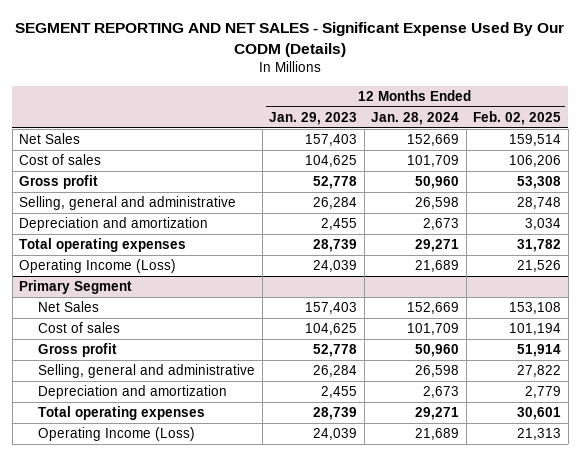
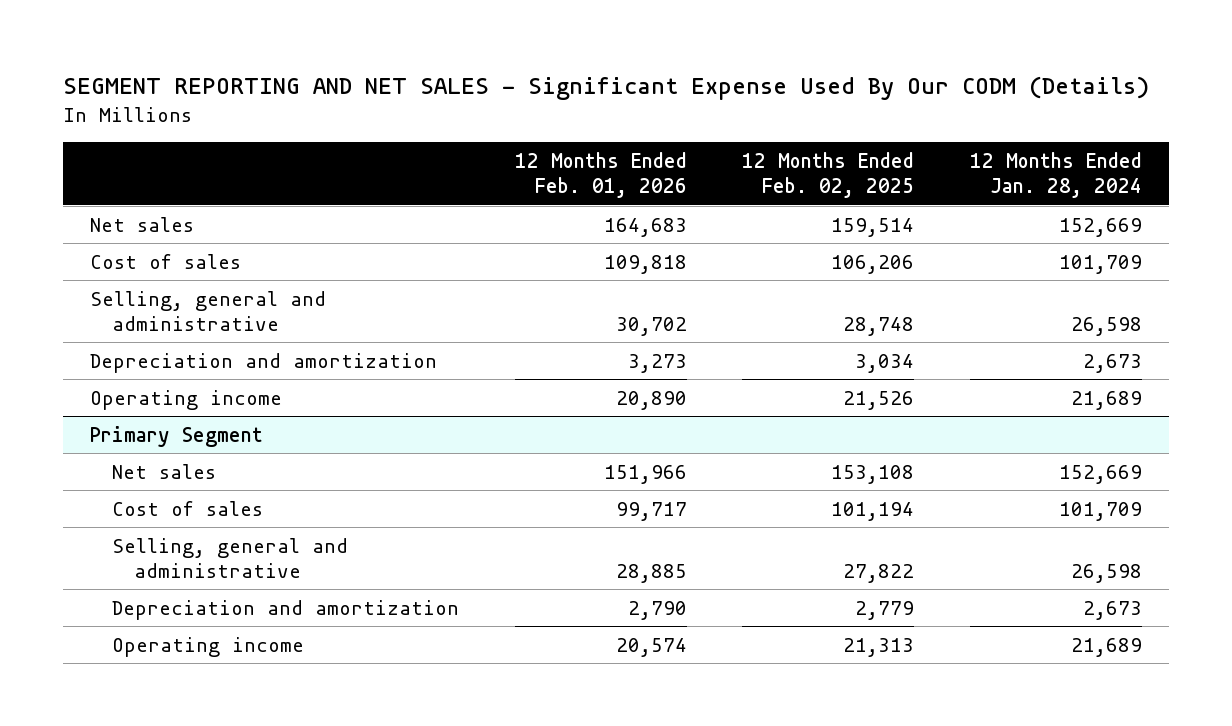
[269,112,358,126] Jan. 29, 2023 -> none
none -> [514,152,687,199] 12 Months Ended Feb. 01, 2026
[19,133,81,145] Net Sales -> [90,216,195,232] Net sales
[19,175,99,190] Gross profit -> none
[19,238,187,253] Total operating expenses -> none
[19,259,177,274] Operating Income (Loss) -> [90,389,283,410] Operating income
[38,301,100,313] Net Sales -> [112,463,217,479] Net sales
[38,343,118,358] Gross profit -> none
[38,406,206,421] Total operating expenses -> none
[38,427,196,442] Operating Income (Loss) -> [112,636,305,657] Operating income

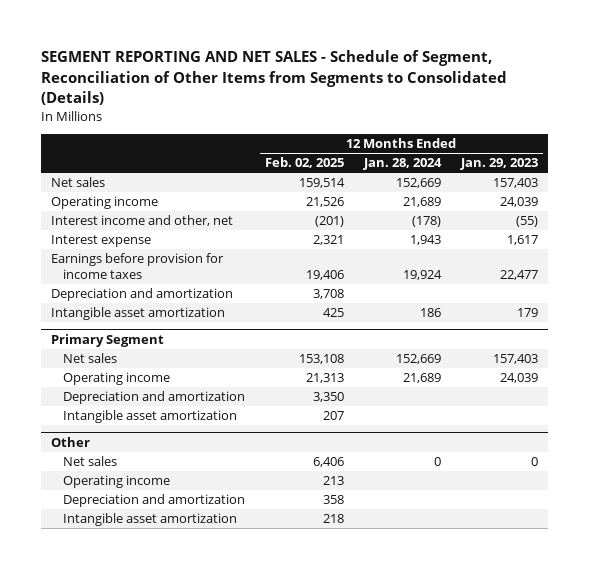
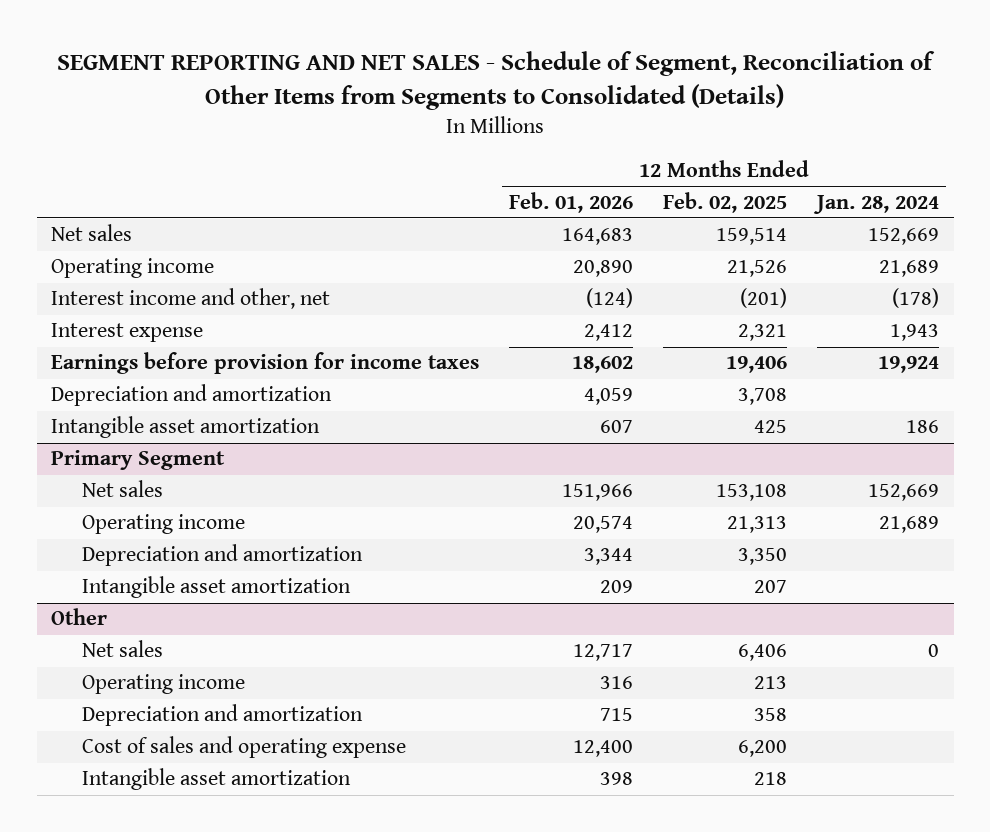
[459,158,538,171] Jan. 29, 2023 -> none
none -> [509,191,634,213] Feb. 01, 2026
none -> [81,736,406,759] Cost of sales and operating expense

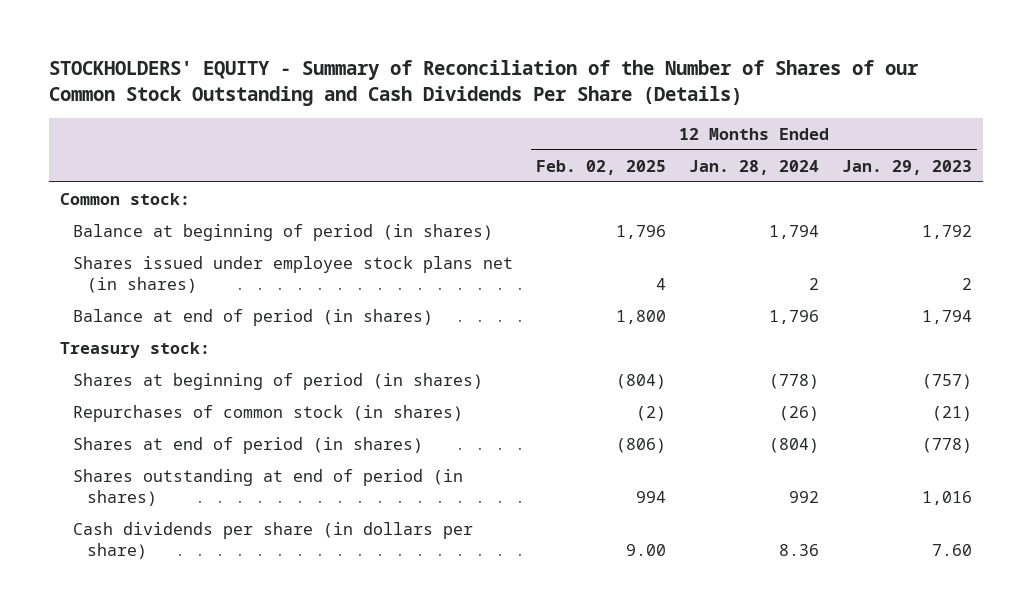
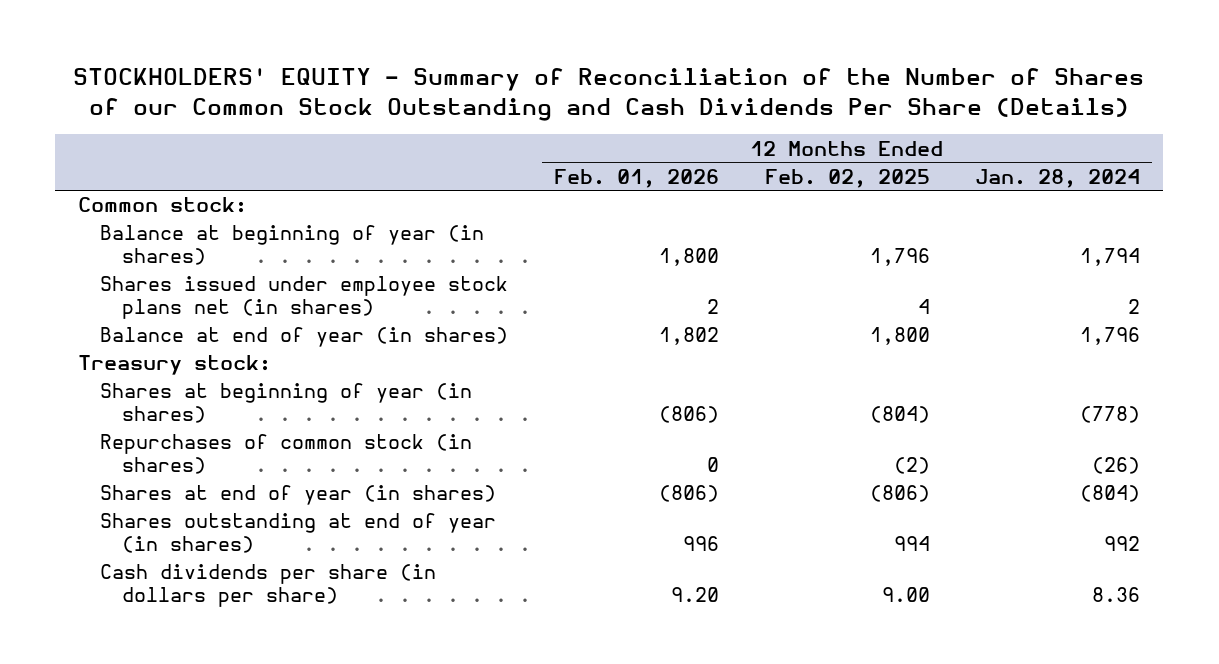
[841,159,972,175] Jan. 29, 2023 -> none
none -> [553,168,719,188] Feb. 01, 2026
[73,224,494,242] Balance at beginning of period (in shares) -> [99,225,484,265] Balance at beginning of year (in shares)
[73,309,434,327] Balance at end of period (in shares) -> [99,327,508,348] Balance at end of year (in shares)
[73,373,484,391] Shares at beginning of period (in shares) -> [99,383,472,423] Shares at beginning of year (in shares)
[73,437,424,455] Shares at end of period (in shares) -> [99,485,496,506] Shares at end of year (in shares)
[73,469,464,507] Shares outstanding at end of period (in shares) -> [99,513,496,553] Shares outstanding at end of year (in shares)

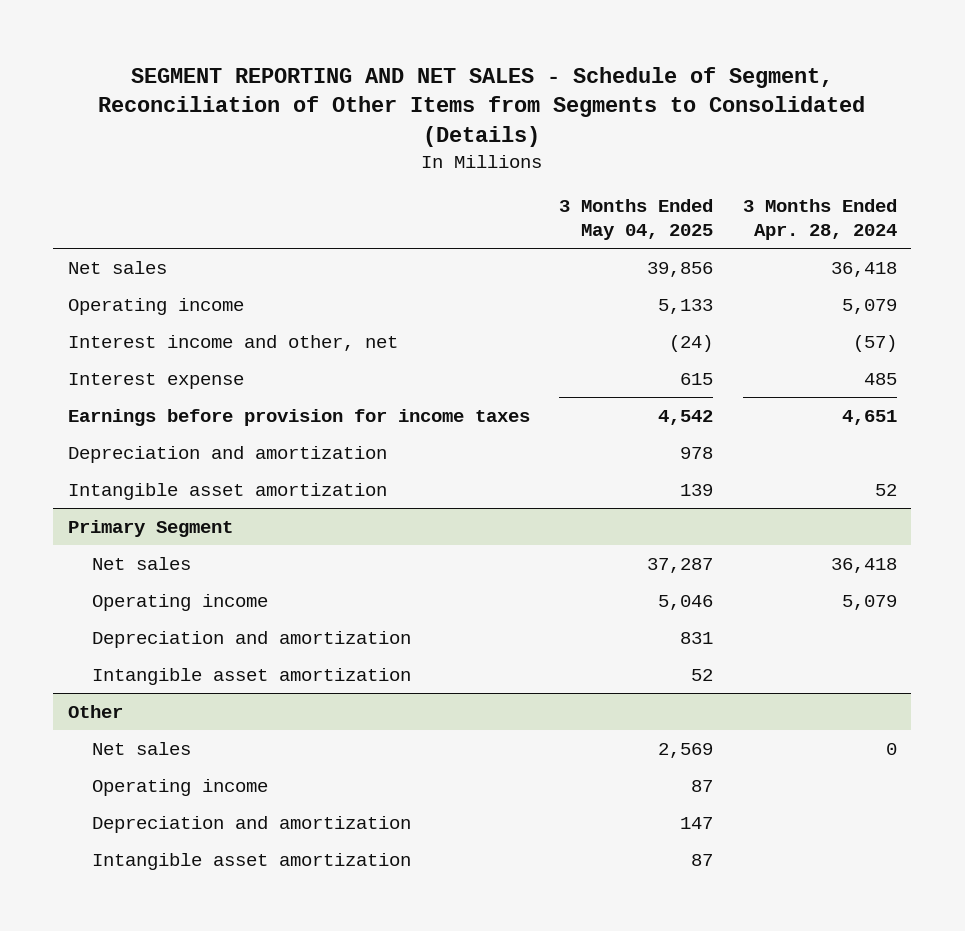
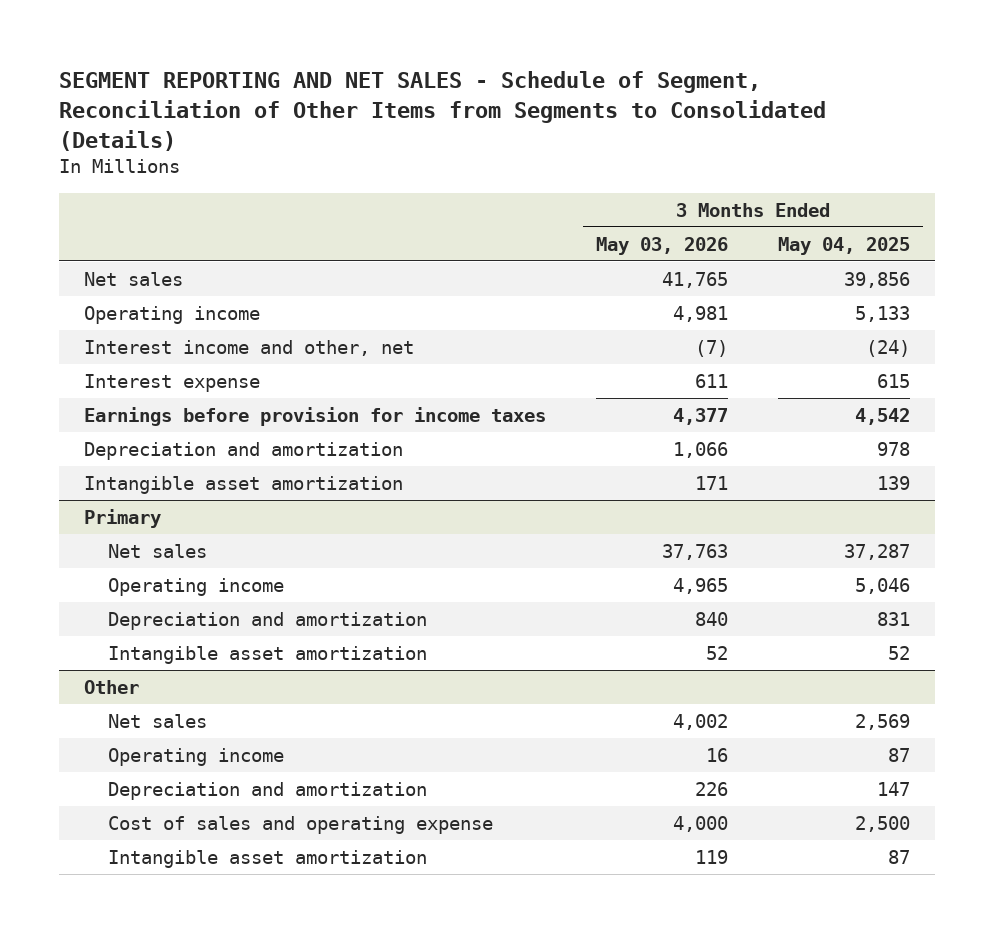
[742,198,897,241] 3 Months Ended Apr. 28, 2024 -> none
none -> [595,236,728,255] May 03, 2026
[68,519,234,537] Primary Segment -> [83,509,161,529] Primary
none -> [107,816,493,835] Cost of sales and operating expense

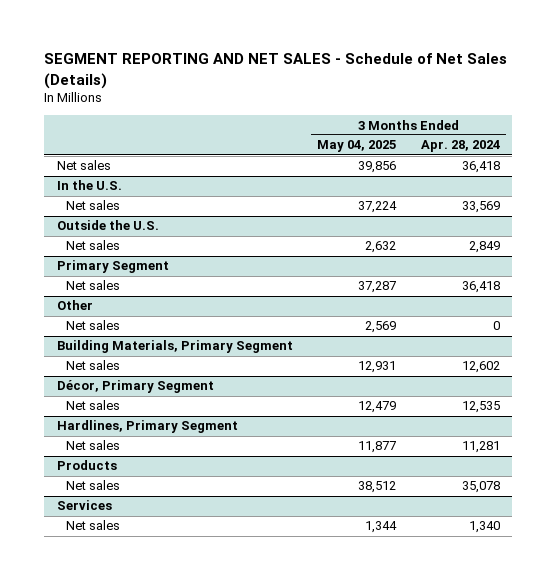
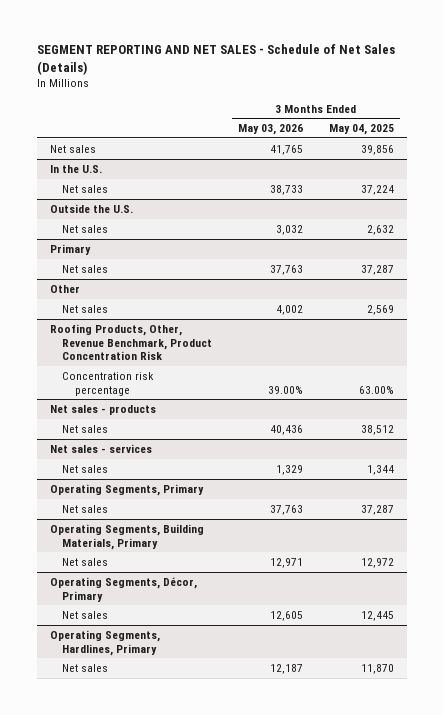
[420,140,500,153] Apr. 28, 2024 -> none
none -> [237,124,303,136] May 03, 2026
[56,260,169,274] Primary Segment -> [49,243,91,255] Primary
[56,340,293,354] Building Materials, Primary Segment -> none
[66,360,121,371] Net sales -> none
[56,380,214,394] Décor, Primary Segment -> none
[66,400,121,411] Net sales -> none
[56,420,238,434] Hardlines, Primary Segment -> none
[66,440,121,451] Net sales -> none
none -> [49,323,213,361] Roofing Products, Other, Revenue Benchmark, Product Concentration Risk
none -> [62,371,155,396] Concentration risk percentage
[56,460,117,471] Products -> [49,404,156,415] Net sales - products
[56,500,112,511] Services -> [49,443,152,453] Net sales - services
none -> [49,483,204,496] Operating Segments, Primary
none -> [62,504,109,513] Net sales
none -> [49,523,204,550] Operating Segments, Building Materials, Primary
none -> [62,557,109,566] Net sales
none -> [49,576,197,602] Operating Segments, Décor, Primary
none -> [62,610,109,619] Net sales
none -> [49,629,160,656] Operating Segments, Hardlines, Primary
none -> [62,663,109,672] Net sales

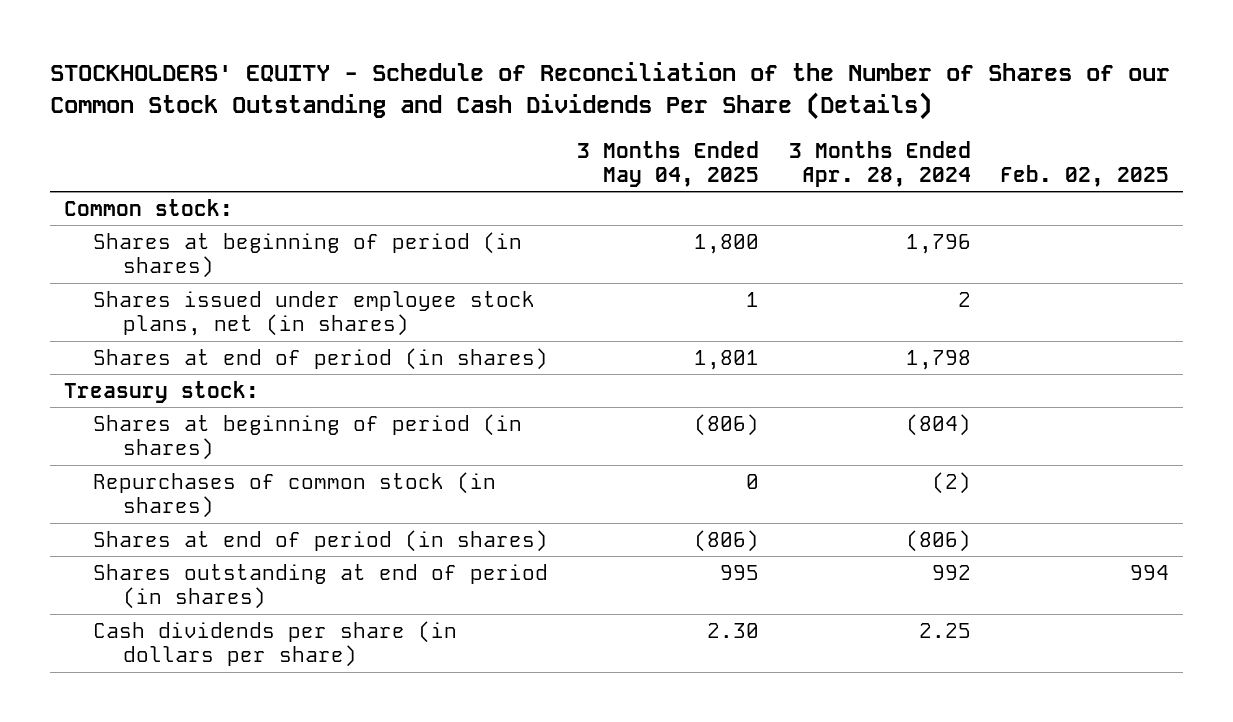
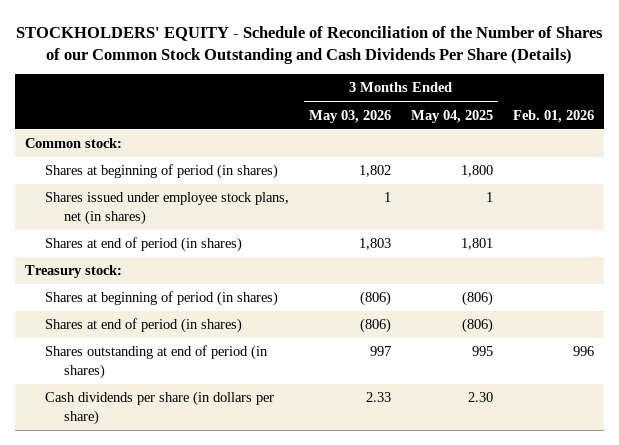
[788,140,971,187] 3 Months Ended Apr. 28, 2024 -> none
[999,164,1169,187] Feb. 02, 2025 -> none
none -> [308,109,391,123] May 03, 2026
none -> [512,109,594,123] Feb. 01, 2026
[93,471,497,519] Repurchases of common stock (in shares) -> none

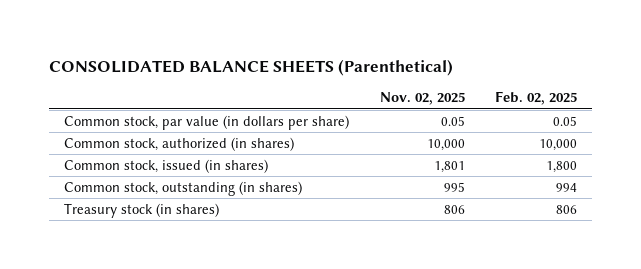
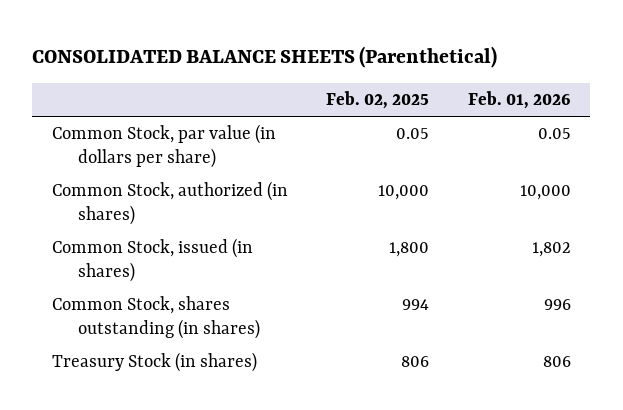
[379,92,465,106] Nov. 02, 2025 -> none
none -> [468,91,572,110] Feb. 01, 2026
[64,114,350,130] Common stock, par value (in dollars per share) -> [51,124,276,168] Common Stock, par value (in dollars per share)
[64,136,295,151] Common stock, authorized (in shares) -> [51,181,288,225] Common Stock, authorized (in shares)
[64,158,269,173] Common stock, issued (in shares) -> [51,238,253,282] Common Stock, issued (in shares)
[64,180,303,196] Common stock, outstanding (in shares) -> [51,296,261,339] Common Stock, shares outstanding (in shares)
[64,202,220,218] Treasury stock (in shares) -> [51,352,257,373] Treasury Stock (in shares)

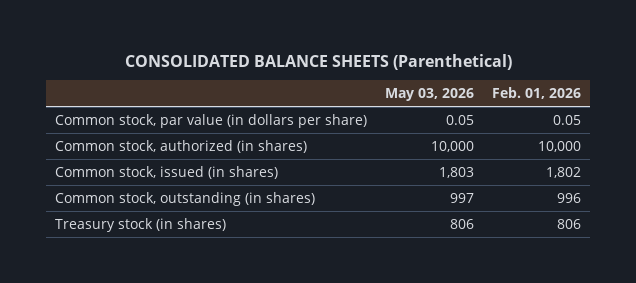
[326,91,430,110] Feb. 02, 2025 -> none
none -> [385,88,475,102] May 03, 2026
[51,124,276,168] Common Stock, par value (in dollars per share) -> [55,113,368,128] Common stock, par value (in dollars per share)
[51,181,288,225] Common Stock, authorized (in shares) -> [55,139,308,153] Common stock, authorized (in shares)
[51,238,253,282] Common Stock, issued (in shares) -> [55,165,279,179] Common stock, issued (in shares)
[51,296,261,339] Common Stock, shares outstanding (in shares) -> [55,191,316,206] Common stock, outstanding (in shares)
[51,352,257,373] Treasury Stock (in shares) -> [55,217,227,232] Treasury stock (in shares)

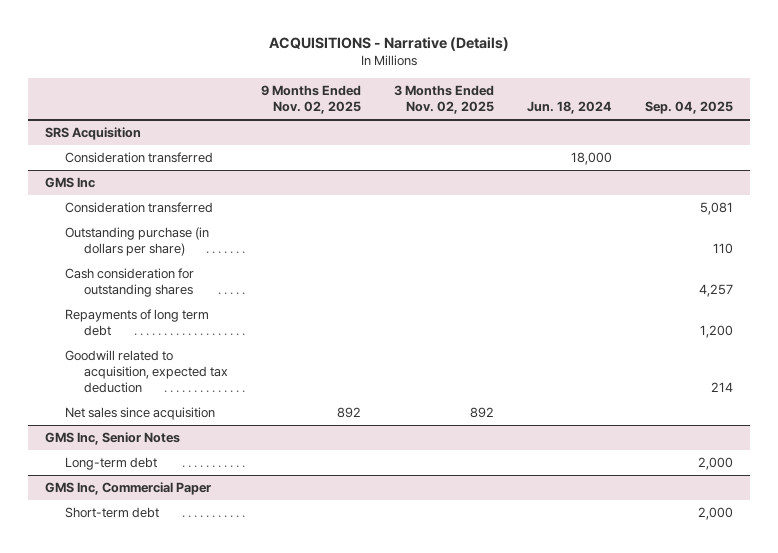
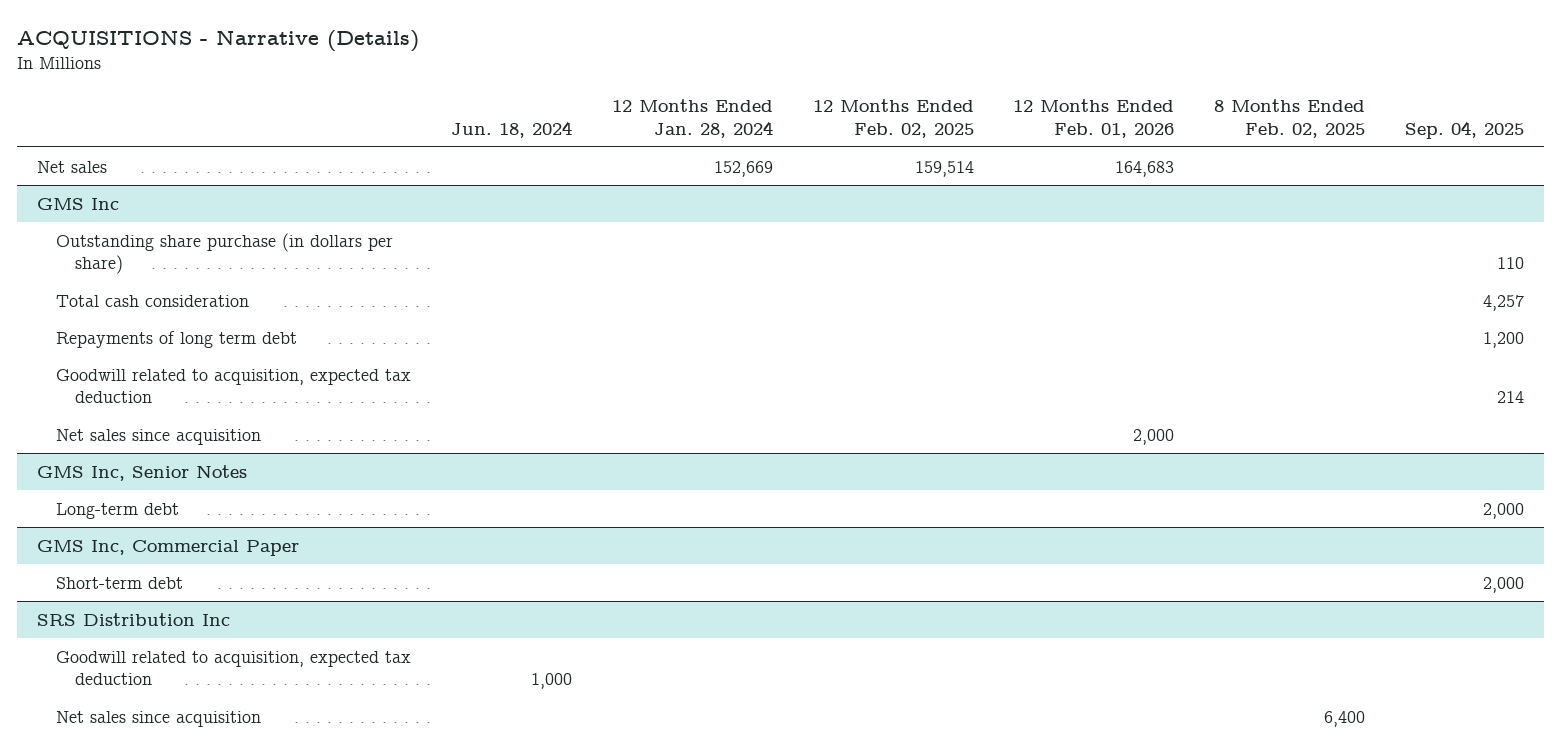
[261,85,362,115] 9 Months Ended Nov. 02, 2025 -> none
[394,85,495,115] 3 Months Ended Nov. 02, 2025 -> none
none -> [611,98,773,138] 12 Months Ended Jan. 28, 2024
none -> [812,98,974,138] 12 Months Ended Feb. 02, 2025
none -> [1013,98,1175,138] 12 Months Ended Feb. 01, 2026
none -> [1214,98,1366,138] 8 Months Ended Feb. 02, 2025
[44,126,141,140] SRS Acquisition -> none
[64,151,213,163] Consideration transferred -> none
none -> [36,160,107,173] Net sales
[64,201,213,213] Consideration transferred -> none
[64,226,209,257] Outstanding purchase (in dollars per share) -> [56,232,394,275] Outstanding share purchase (in dollars per share)
[64,267,194,298] Cash consideration for outstanding shares -> [56,294,250,307] Total cash consideration
none -> [36,612,230,626] SRS Distribution Inc
none -> [56,650,412,686] Goodwill related to acquisition, expected tax deduction
none -> [56,710,262,727] Net sales since acquisition

